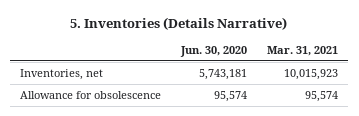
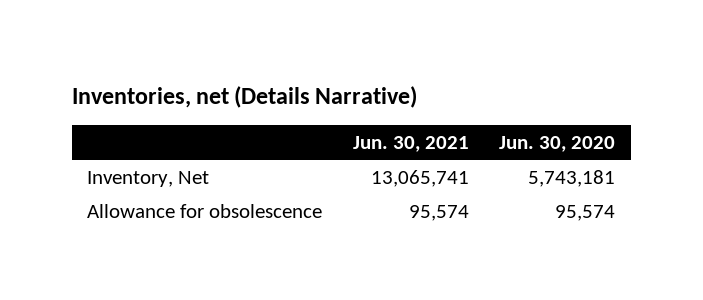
[70,16,288,30] 5. Inventories (Details Narrative) -> [71,86,417,109] Inventories, net (Details Narrative)
[267,45,339,56] Mar. 31, 2021 -> none
none -> [352,136,469,153] Jun. 30, 2021
[20,69,104,81] Inventories, net -> [87,170,210,187] Inventory, Net

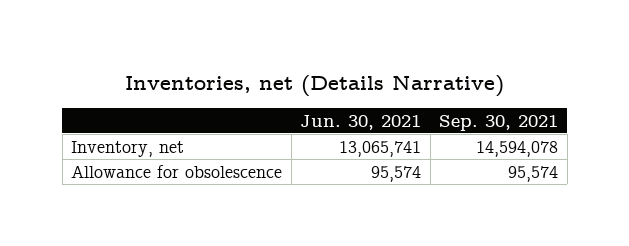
[499,136,616,153] Jun. 30, 2020 -> none
none -> [439,114,559,131] Sep. 30, 2021
[87,170,210,187] Inventory, Net -> [71,140,185,157] Inventory, net

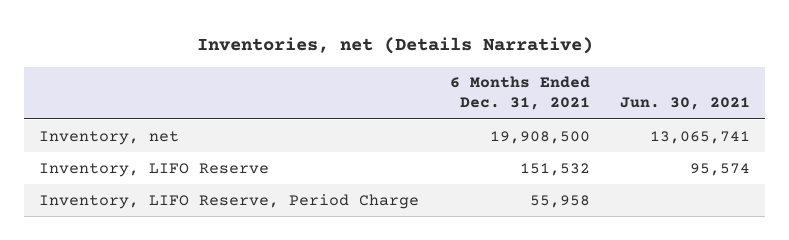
[439,114,559,131] Sep. 30, 2021 -> none
none -> [449,76,590,111] 6 Months Ended Dec. 31, 2021
[71,164,283,178] Allowance for obsolescence -> [39,162,270,177] Inventory, LIFO Reserve
none -> [39,193,420,209] Inventory, LIFO Reserve, Period Charge

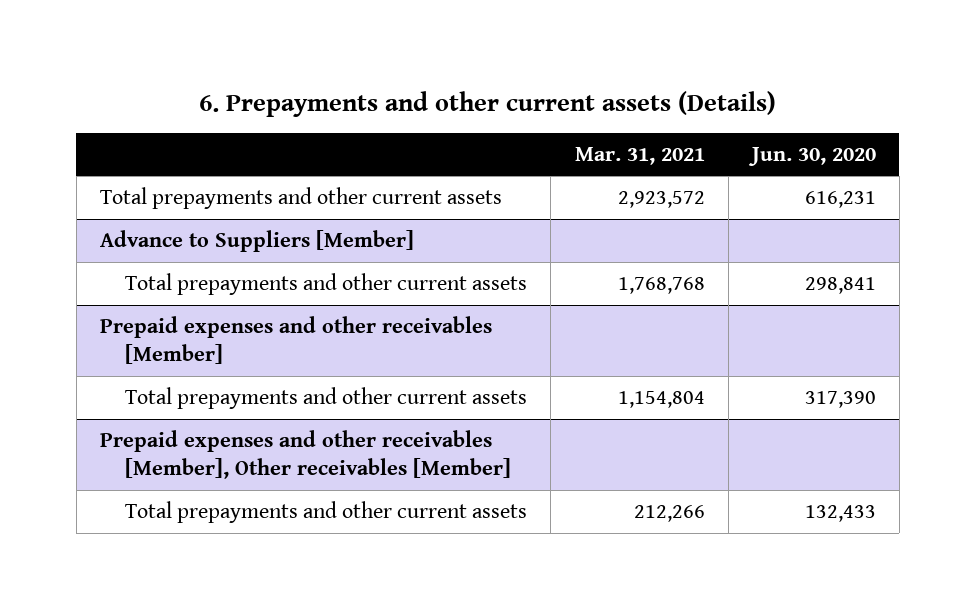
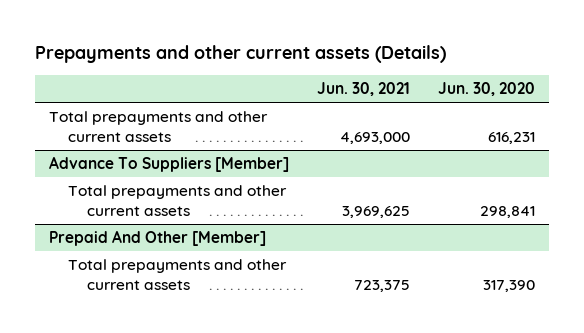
[198,90,776,117] 6. Prepayments and other current assets (Details) -> [35,45,447,64] Prepayments and other current assets (Details)
[574,146,705,165] Mar. 31, 2021 -> none
none -> [316,81,410,96] Jun. 30, 2021
[99,230,414,253] Advance to Suppliers [Member] -> [49,156,290,173] Advance To Suppliers [Member]
[99,316,492,365] Prepaid expenses and other receivables [Member] -> [49,230,267,247] Prepaid And Other [Member]
[99,430,512,480] Prepaid expenses and other receivables [Member], Other receivables [Member] -> none
[125,501,528,524] Total prepayments and other current assets -> none

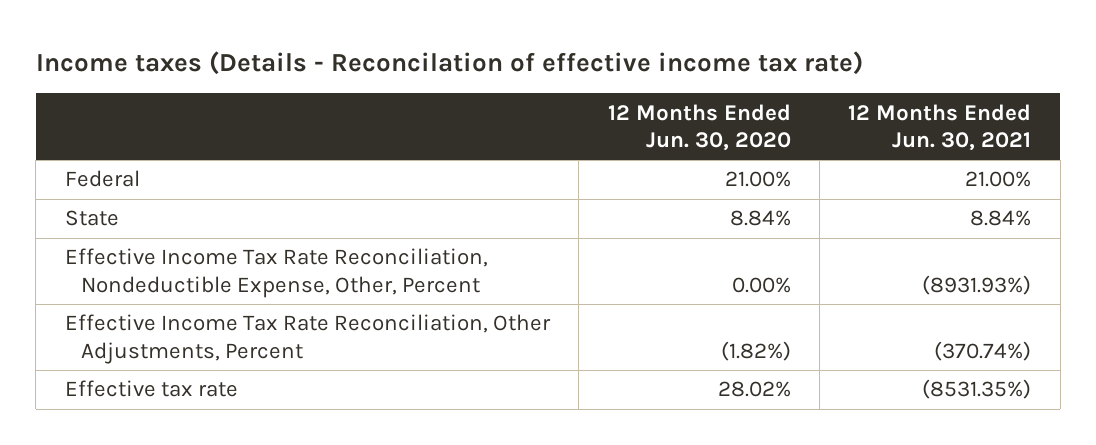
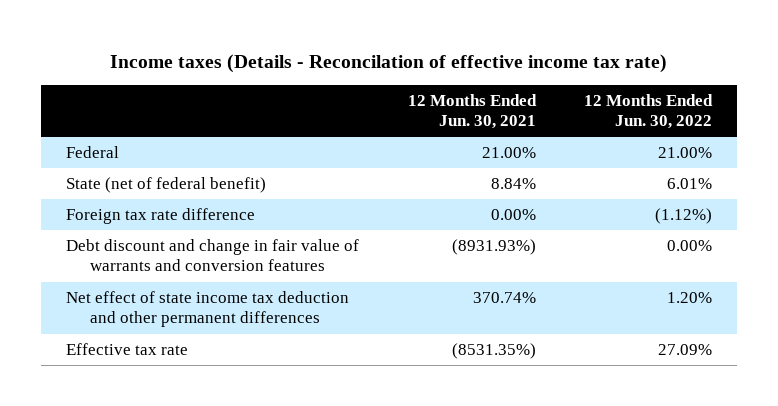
[607,103,791,152] 12 Months Ended Jun. 30, 2020 -> none
none -> [584,93,714,130] 12 Months Ended Jun. 30, 2022
[64,314,551,365] Effective Income Tax Rate Reconciliation, Other Adjustments, Percent -> none
[64,210,119,227] State -> [65,177,266,194] State (net of federal benefit)
none -> [65,208,255,225] Foreign tax rate difference
[64,248,488,299] Effective Income Tax Rate Reconciliation, Nondeductible Expense, Other, Percent -> [65,239,359,272] Debt discount and change in fair value of warrants and conversion features
none -> [65,291,349,328] Net effect of state income tax deduction and other permanent differences

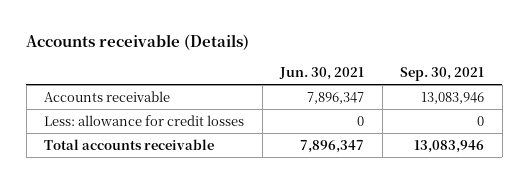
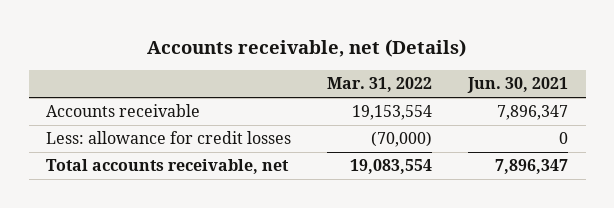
[26,33,250,50] Accounts receivable (Details) -> [147,38,467,57] Accounts receivable, net (Details)
[400,67,485,82] Sep. 30, 2021 -> none
none -> [327,77,433,93] Mar. 31, 2022
[44,138,215,150] Total accounts receivable -> [46,159,290,175] Total accounts receivable, net

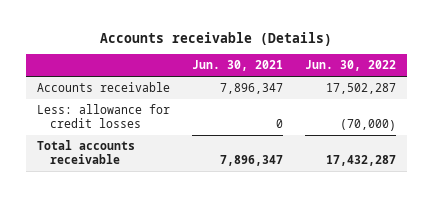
[147,38,467,57] Accounts receivable, net (Details) -> [100,32,333,47] Accounts receivable (Details)
[327,77,433,93] Mar. 31, 2022 -> none
none -> [305,60,397,72] Jun. 30, 2022
[46,159,290,175] Total accounts receivable, net -> [36,140,135,164] Total accounts receivable

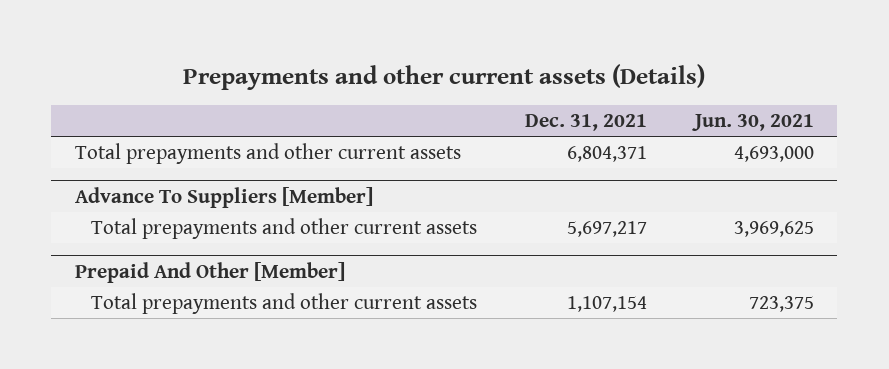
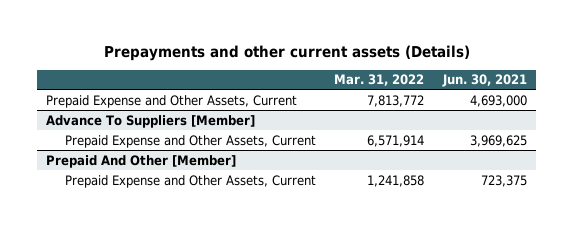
[524,114,647,132] Dec. 31, 2021 -> none
none -> [334,74,425,87] Mar. 31, 2022
[74,143,461,165] Total prepayments and other current assets -> [46,94,298,108] Prepaid Expense and Other Assets, Current
[91,218,478,240] Total prepayments and other current assets -> [64,134,316,148] Prepaid Expense and Other Assets, Current
[91,293,478,315] Total prepayments and other current assets -> [64,174,316,188] Prepaid Expense and Other Assets, Current

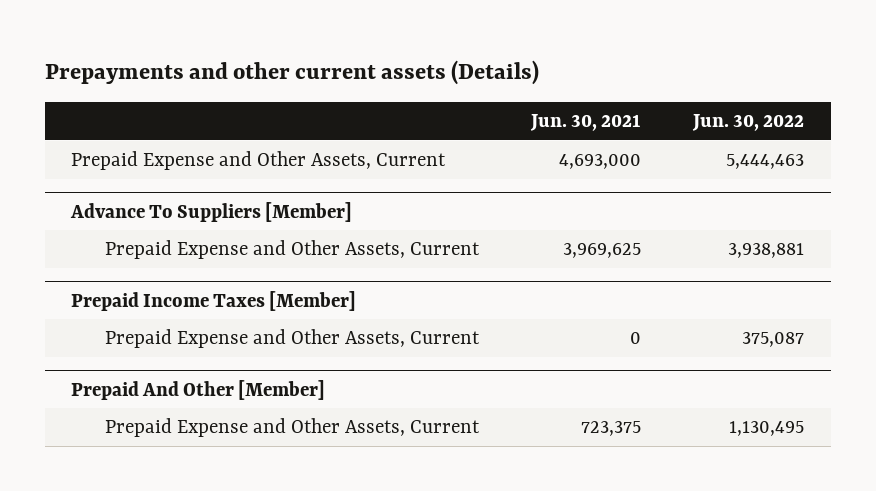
[334,74,425,87] Mar. 31, 2022 -> none
none -> [692,114,805,132] Jun. 30, 2022
none -> [71,290,357,311] Prepaid Income Taxes [Member]
none -> [104,329,480,349] Prepaid Expense and Other Assets, Current

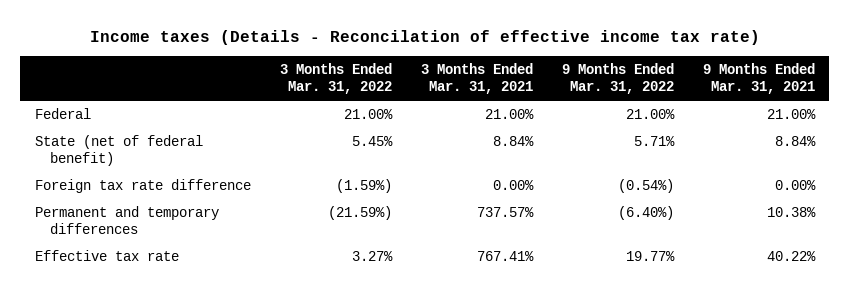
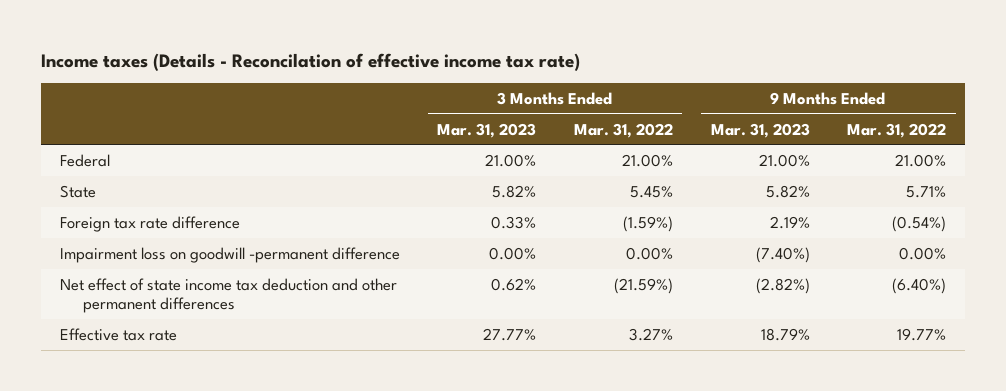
[420,63,533,95] 3 Months Ended Mar. 31, 2021 -> none
[702,63,815,95] 9 Months Ended Mar. 31, 2021 -> none
none -> [437,122,537,138] Mar. 31, 2023
none -> [710,122,810,138] Mar. 31, 2023
[34,135,203,167] State (net of federal benefit) -> [59,184,96,198] State
none -> [59,246,400,263] Impairment loss on goodwill -permanent difference
[34,206,219,235] Permanent and temporary differences -> [59,277,397,314] Net effect of state income tax deduction and other permanent differences

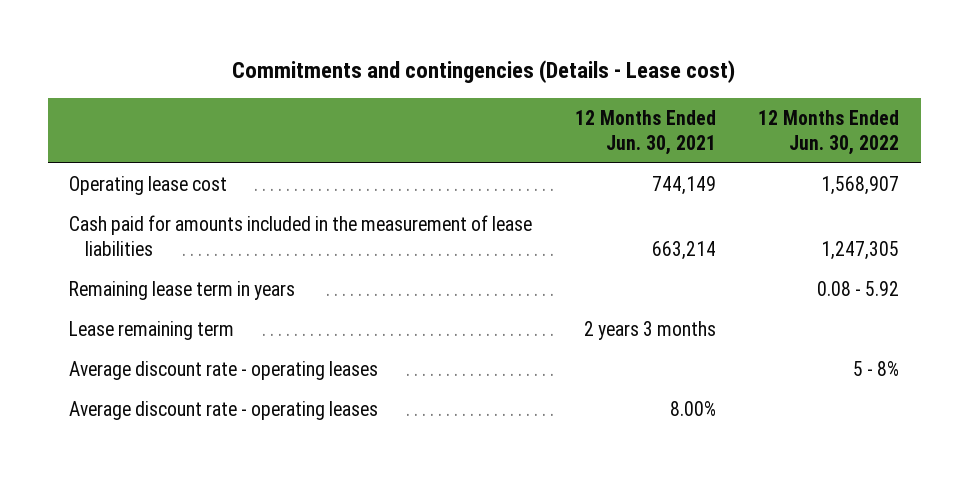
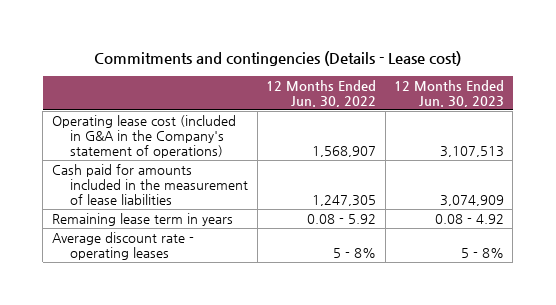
[574,109,716,155] 12 Months Ended Jun. 30, 2021 -> none
none -> [393,79,504,107] 12 Months Ended Jun. 30, 2023
[69,176,228,196] Operating lease cost -> [51,114,236,159] Operating lease cost (included in G&A in the Company's statement of operations)
[69,321,235,341] Lease remaining term -> none
[69,401,379,421] Average discount rate - operating leases -> none

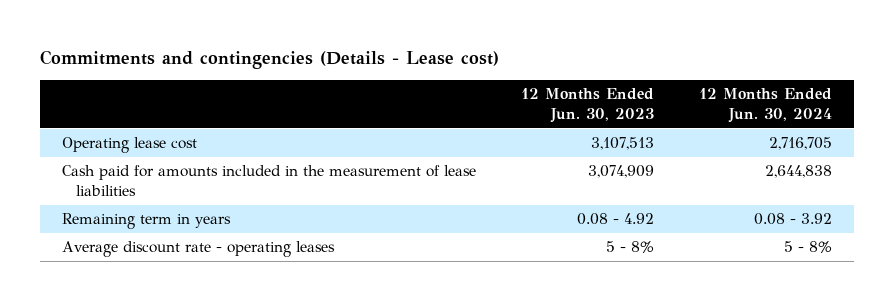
[266,79,377,107] 12 Months Ended Jun. 30, 2022 -> none
none -> [699,88,833,124] 12 Months Ended Jun. 30, 2024
[51,114,236,159] Operating lease cost (included in G&A in the Company's statement of operations) -> [62,137,198,154] Operating lease cost
[51,212,233,226] Remaining lease term in years -> [62,213,232,230] Remaining term in years

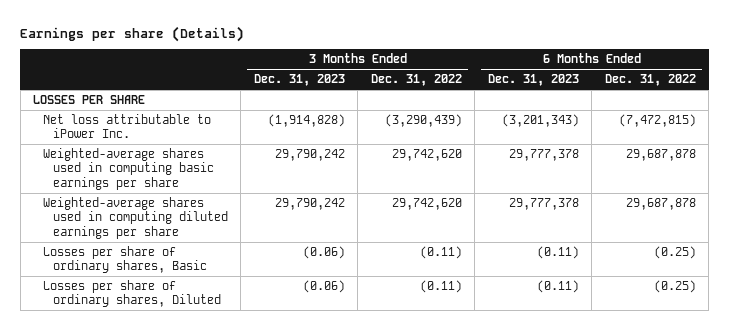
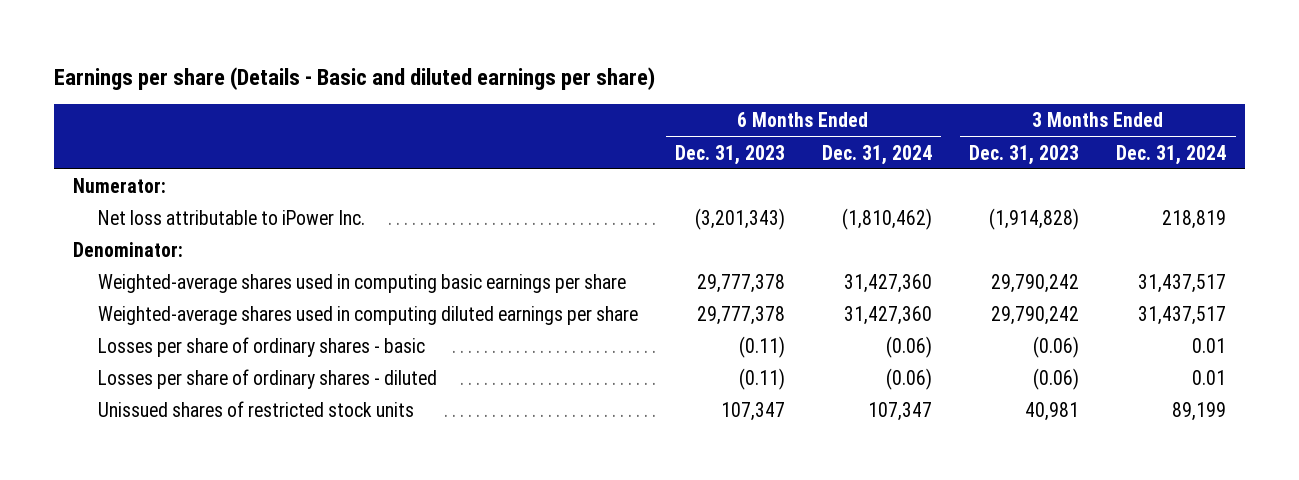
[20,25,245,42] Earnings per share (Details) -> [54,66,656,90] Earnings per share (Details - Basic and diluted earnings per share)
[370,74,462,87] Dec. 31, 2022 -> none
[604,74,696,87] Dec. 31, 2022 -> none
none -> [822,144,933,165] Dec. 31, 2024
none -> [1116,144,1227,165] Dec. 31, 2024
[33,94,146,104] LOSSES PER SHARE -> none
none -> [72,178,166,194] Numerator:
none -> [72,242,183,258] Denominator:
[42,245,207,274] Losses per share of ordinary shares, Basic -> [97,337,425,358] Losses per share of ordinary shares - basic
[42,279,221,308] Losses per share of ordinary shares, Diluted -> [97,369,437,390] Losses per share of ordinary shares - diluted
none -> [97,401,414,418] Unissued shares of restricted stock units

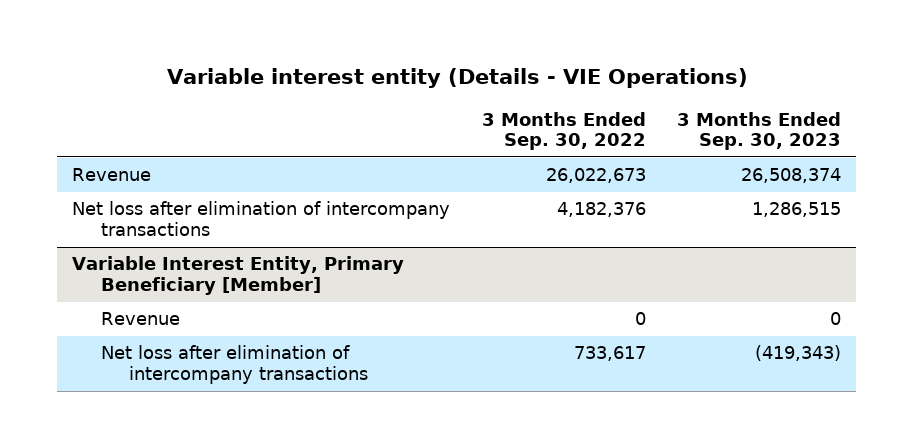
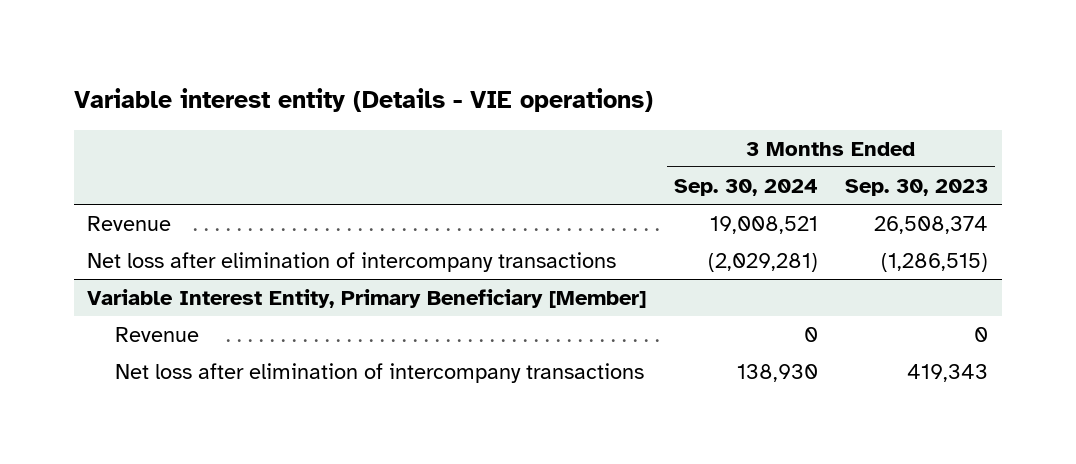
[166,68,748,89] Variable interest entity (Details - VIE Operations) -> [73,87,653,112] Variable interest entity (Details - VIE operations)
[481,111,646,151] 3 Months Ended Sep. 30, 2022 -> none
none -> [673,179,818,197] Sep. 30, 2024
[751,202,841,218] 1,286,515 -> [881,253,989,273] (1,286,515)
[754,345,841,362] (419,343) -> [907,364,989,383] 419,343

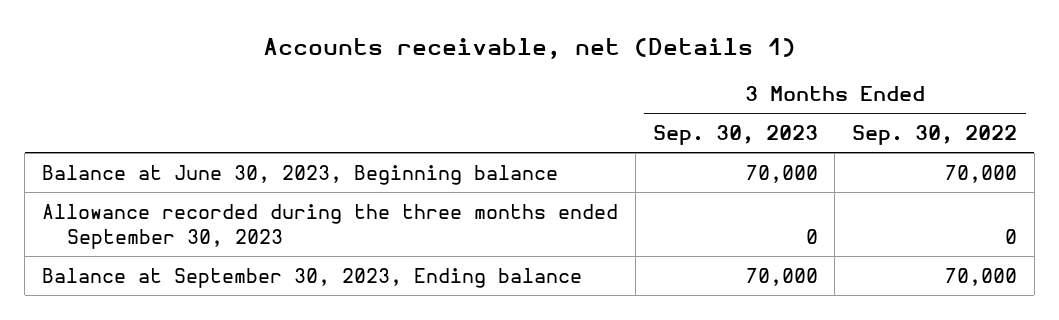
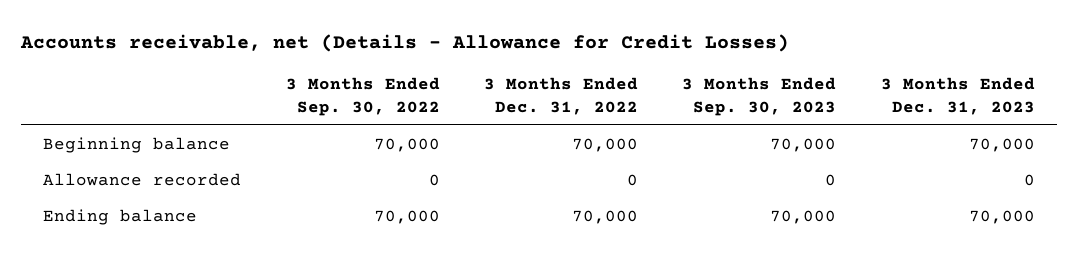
[262,37,796,59] Accounts receivable, net (Details 1) -> [20,34,790,53] Accounts receivable, net (Details - Allowance for Credit Losses)
none -> [483,77,638,115] 3 Months Ended Dec. 31, 2022
none -> [880,77,1035,115] 3 Months Ended Dec. 31, 2023
[42,164,559,185] Balance at June 30, 2023, Beginning balance -> [43,137,231,154] Beginning balance
[42,203,619,249] Allowance recorded during the three months ended September 30, 2023 -> [43,173,242,187] Allowance recorded
[42,267,583,288] Balance at September 30, 2023, Ending balance -> [43,209,198,226] Ending balance

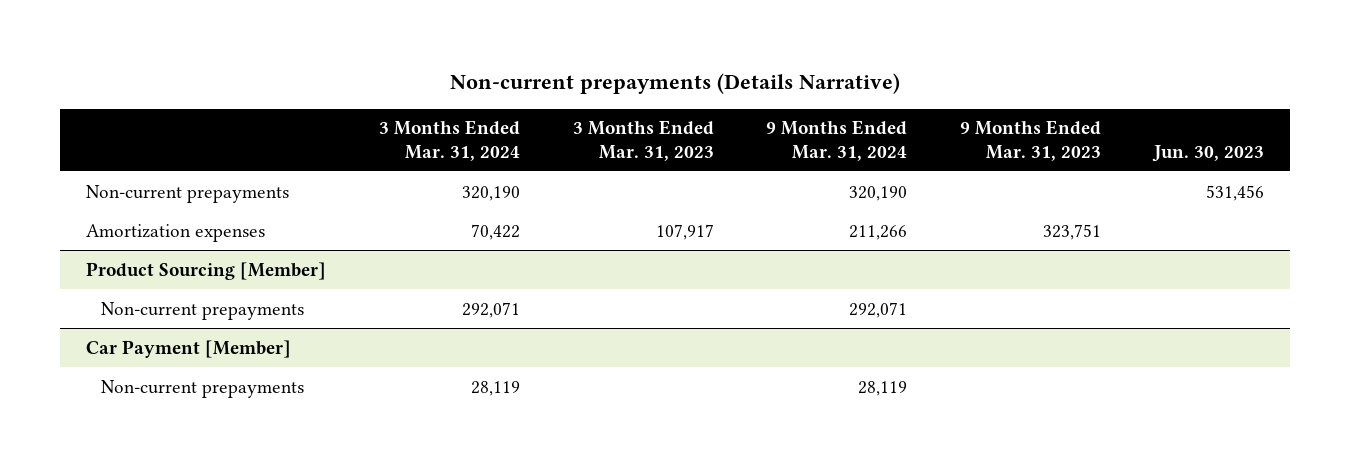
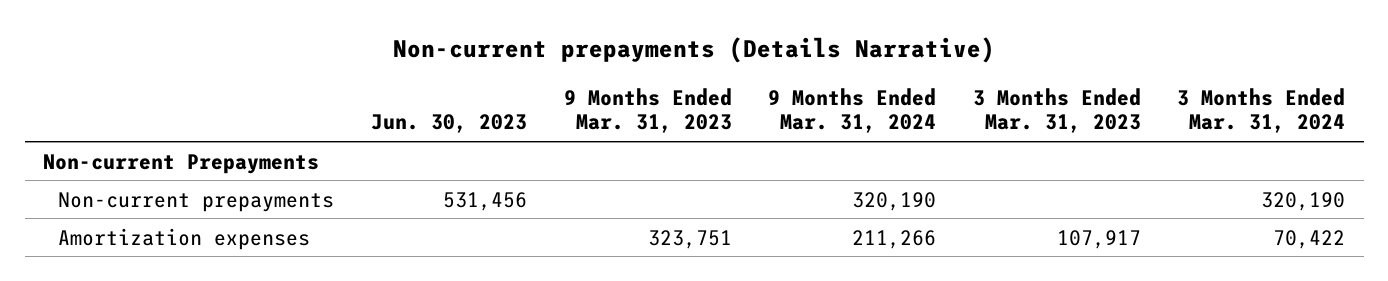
none -> [43,153,320,174] Non-current Prepayments
[86,261,327,280] Product Sourcing [Member] -> none
[100,301,304,320] Non-current prepayments -> none
[86,339,292,358] Car Payment [Member] -> none
[100,379,304,398] Non-current prepayments -> none

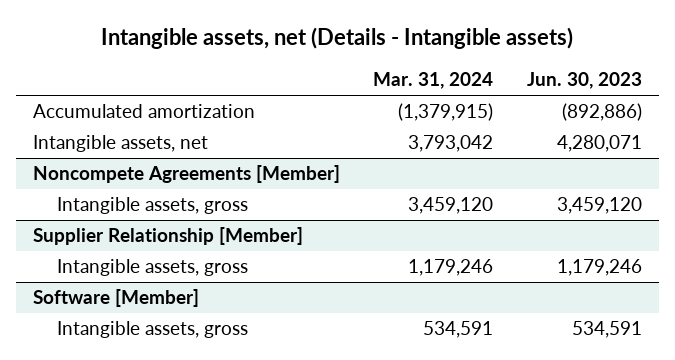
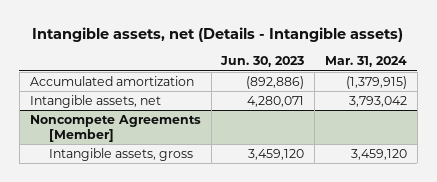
[32,227,303,246] Supplier Relationship [Member] -> none
[57,259,249,277] Intangible assets, gross -> none
[32,289,199,308] Software [Member] -> none
[57,321,249,339] Intangible assets, gross -> none

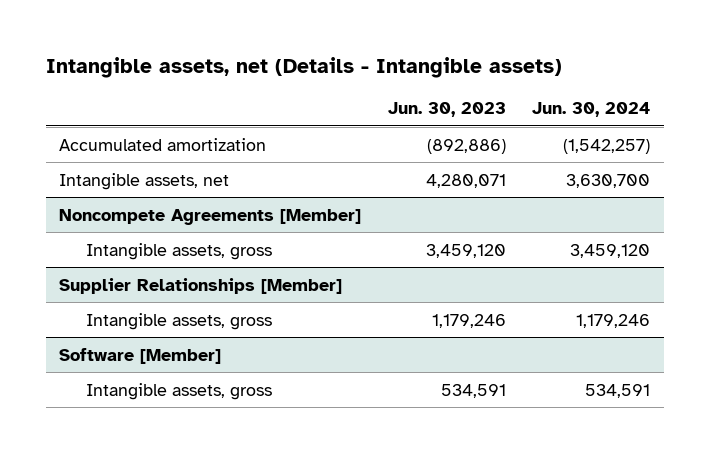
[324,56,407,68] Mar. 31, 2024 -> none
none -> [532,102,651,118] Jun. 30, 2024
none -> [58,277,342,294] Supplier Relationships [Member]
none -> [85,312,272,330] Intangible assets, gross
none -> [58,347,221,364] Software [Member]
none -> [85,382,272,400] Intangible assets, gross

